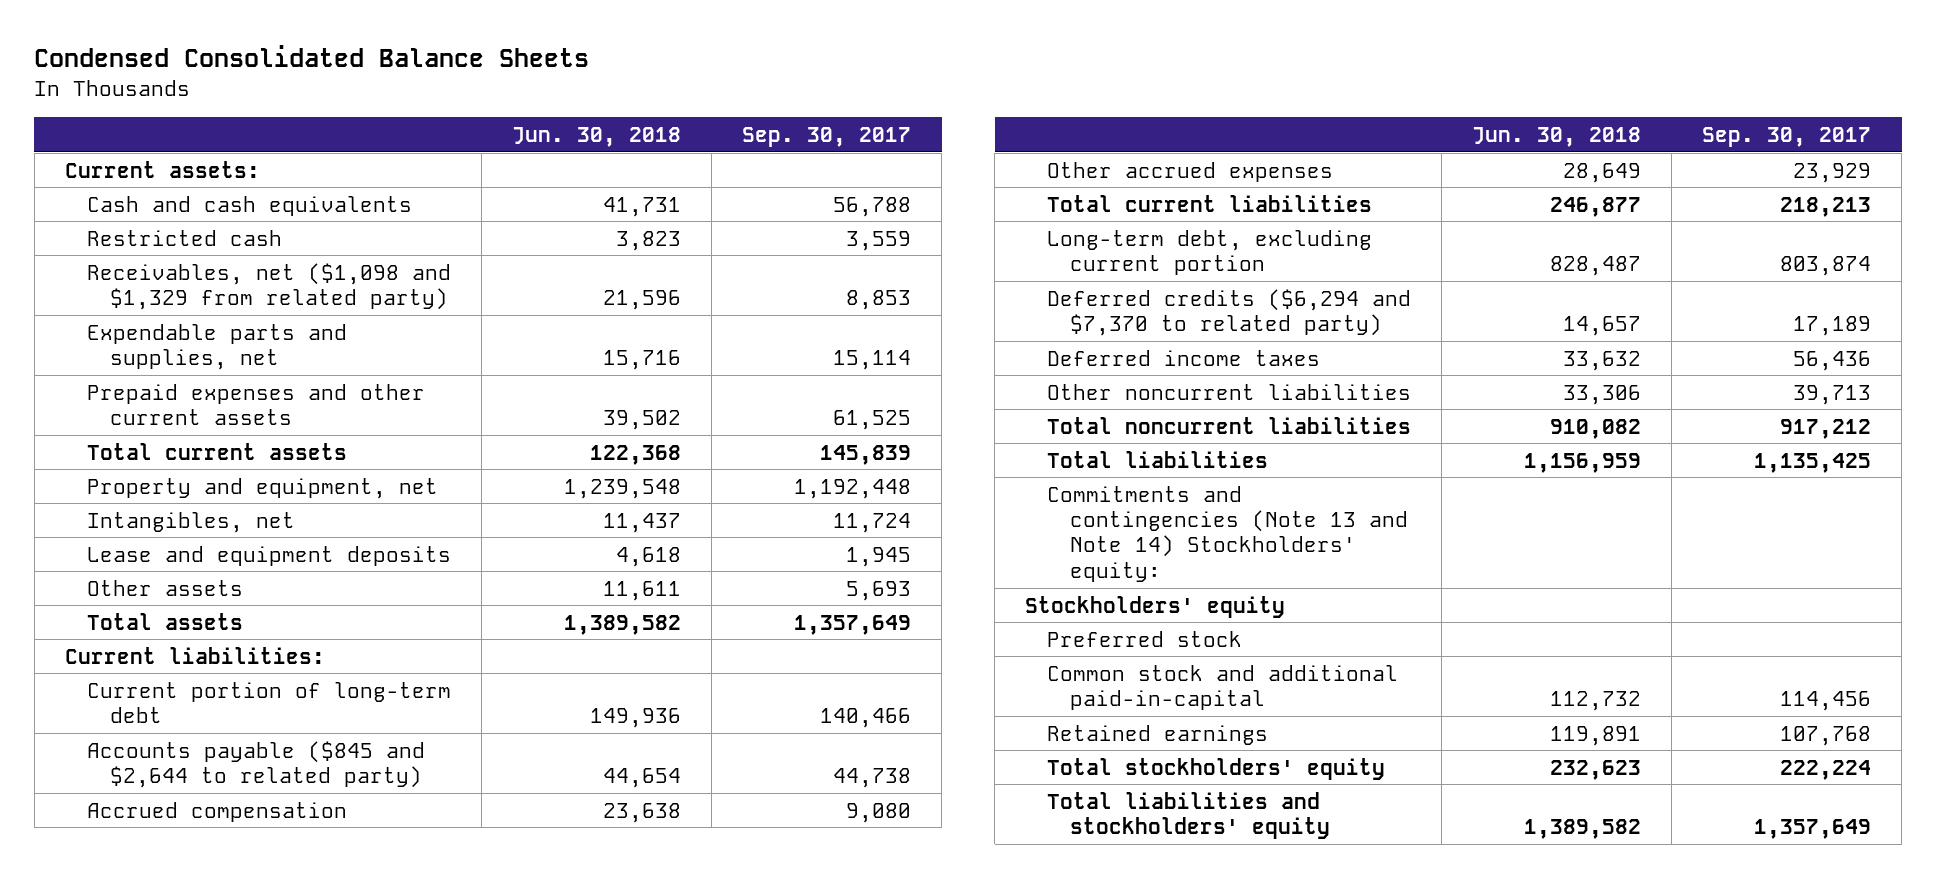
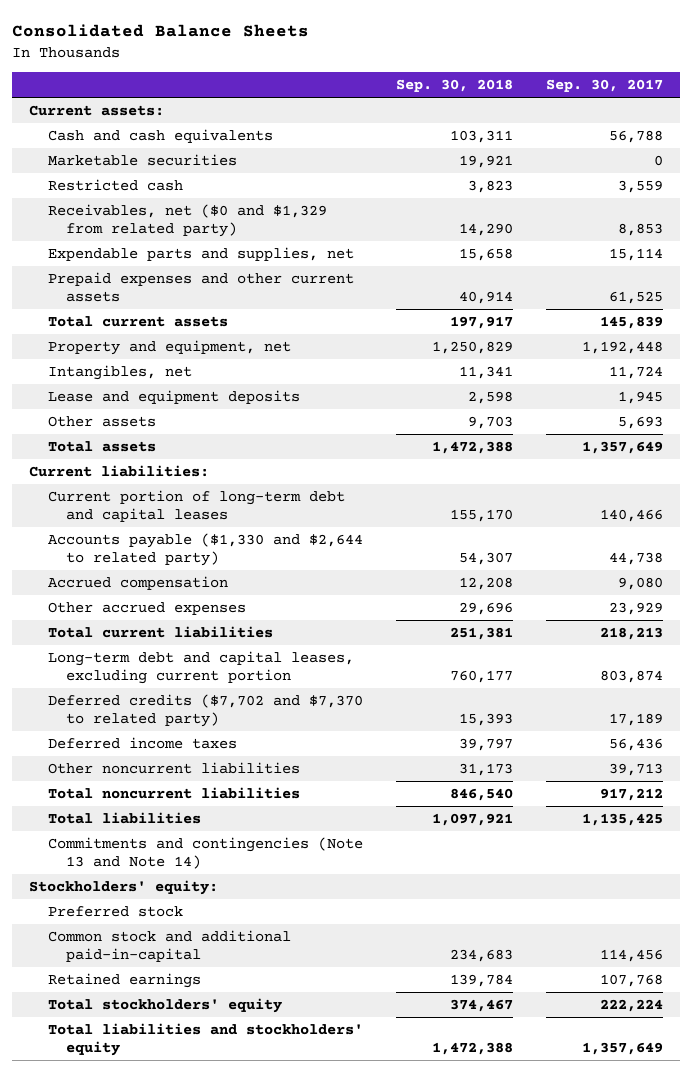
[34,45,590,68] Condensed Consolidated Balance Sheets -> [12,24,310,38] Consolidated Balance Sheets
[512,126,682,147] Jun. 30, 2018 -> none
none -> [396,79,514,93] Sep. 30, 2018
none -> [47,153,237,166] Marketable securities
[87,262,452,311] Receivables, net ($1,098 and $1,329 from related party) -> [47,203,327,238] Receivables, net ($0 and $1,329 from related party)
[87,681,452,724] Current portion of long-term debt -> [47,489,345,523] Current portion of long-term debt and capital leases
[87,740,426,789] Accounts payable ($845 and $2,644 to related party) -> [47,532,363,567] Accounts payable ($1,330 and $2,644 to related party)
[1047,229,1373,276] Long-term debt, excluding current portion -> [47,650,354,685] Long-term debt and capital leases, excluding current portion
[1047,288,1412,337] Deferred credits ($6,294 and $7,370 to related party) -> [47,693,363,728] Deferred credits ($7,702 and $7,370 to related party)
[1047,485,1408,582] Commitments and contingencies (Note 13 and Note 14) Stockholders' equity: -> [47,836,363,870] Commitments and contingencies (Note 13 and Note 14)
[1025,595,1286,618] Stockholders' equity -> [29,879,219,895] Stockholders' equity:

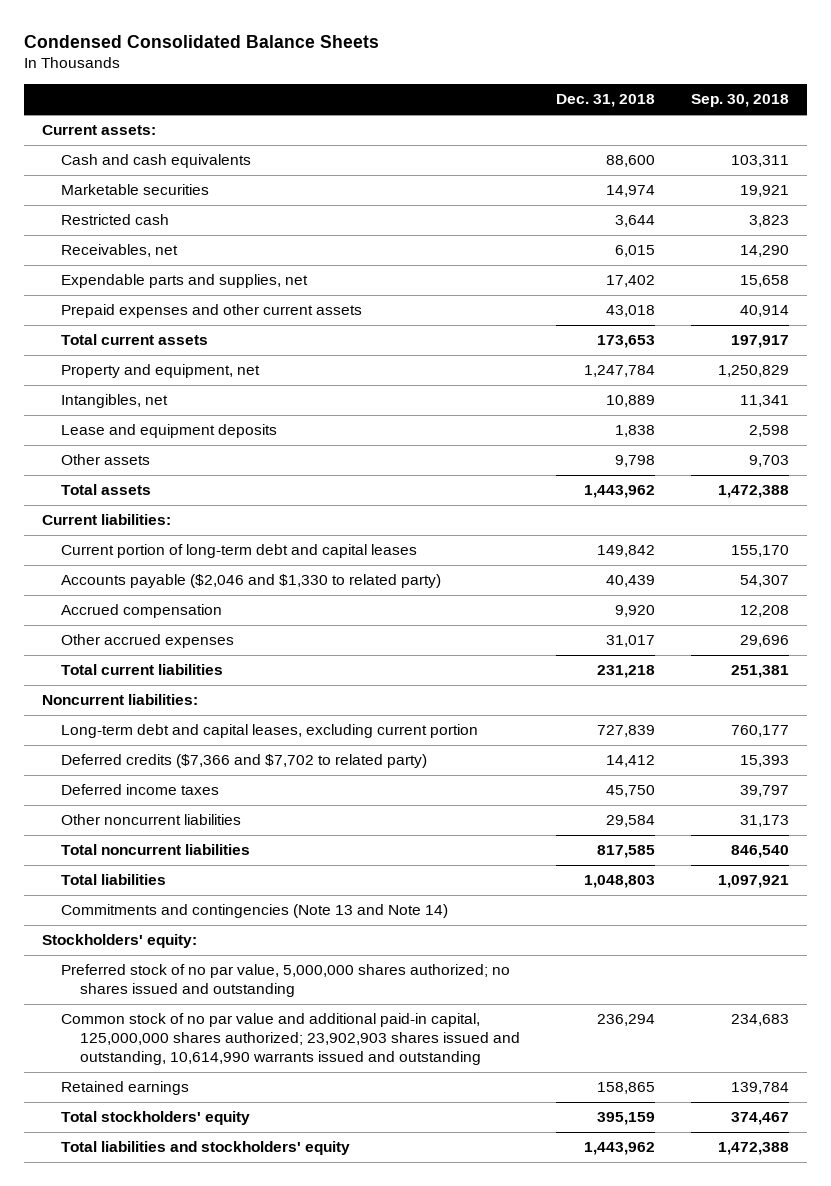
[12,24,310,38] Consolidated Balance Sheets -> [24,34,380,48] Condensed Consolidated Balance Sheets
[546,79,664,93] Sep. 30, 2017 -> none
none -> [556,94,656,108] Dec. 31, 2018
[47,203,327,238] Receivables, net ($0 and $1,329 from related party) -> [61,244,179,258] Receivables, net
[47,532,363,567] Accounts payable ($1,330 and $2,644 to related party) -> [61,574,442,589] Accounts payable ($2,046 and $1,330 to related party)
none -> [41,694,198,706] Noncurrent liabilities:
[47,693,363,728] Deferred credits ($7,702 and $7,370 to related party) -> [61,754,428,769] Deferred credits ($7,366 and $7,702 to related party)
[47,905,183,917] Preferred stock -> [61,964,511,998] Preferred stock of no par value, 5,000,000 shares authorized; no shares issued and outstanding
[47,929,291,963] Common stock and additional paid-in-capital -> [61,1013,521,1065] Common stock of no par value and additional paid-in capital, 125,000,000 shares authorized; 23,902,903 shares issued and outstanding, 10,614,990 warrants issued and outstanding

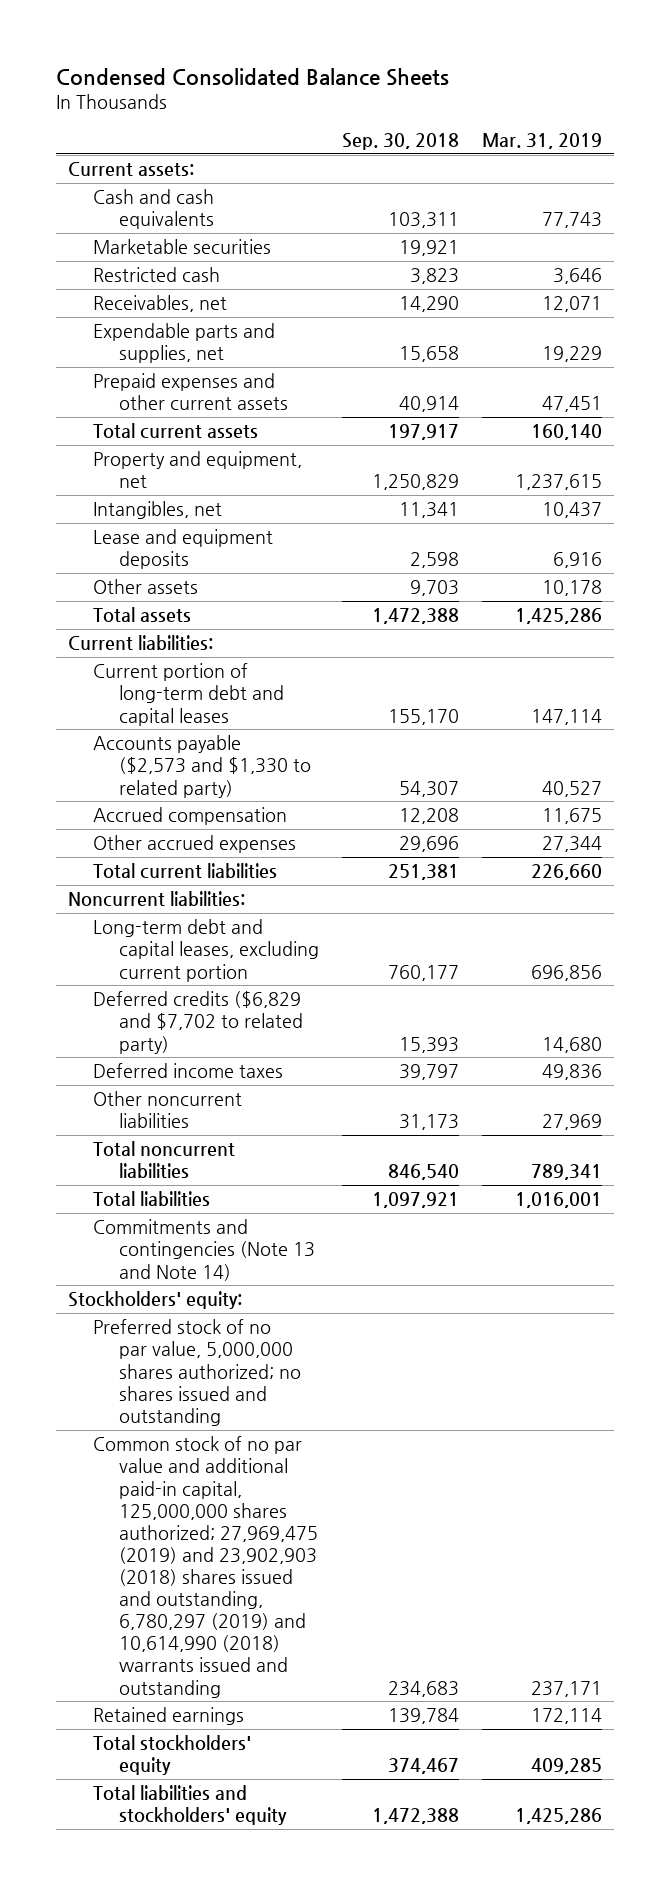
[556,94,656,108] Dec. 31, 2018 -> none
none -> [482,132,603,149] Mar. 31, 2019
[61,574,442,589] Accounts payable ($2,046 and $1,330 to related party) -> [93,735,312,798] Accounts payable ($2,573 and $1,330 to related party)
[61,754,428,769] Deferred credits ($7,366 and $7,702 to related party) -> [93,991,304,1054] Deferred credits ($6,829 and $7,702 to related party)
[61,1013,521,1065] Common stock of no par value and additional paid-in capital, 125,000,000 shares authorized; 23,902,903 shares issued and outstanding, 10,614,990 warrants issued and outstanding -> [93,1436,319,1698] Common stock of no par value and additional paid-in capital, 125,000,000 shares authorized; 27,969,475 (2019) and 23,902,903 (2018) shares issued and outstanding, 6,780,297 (2019) and 10,614,990 (2018) warrants issued and outstanding

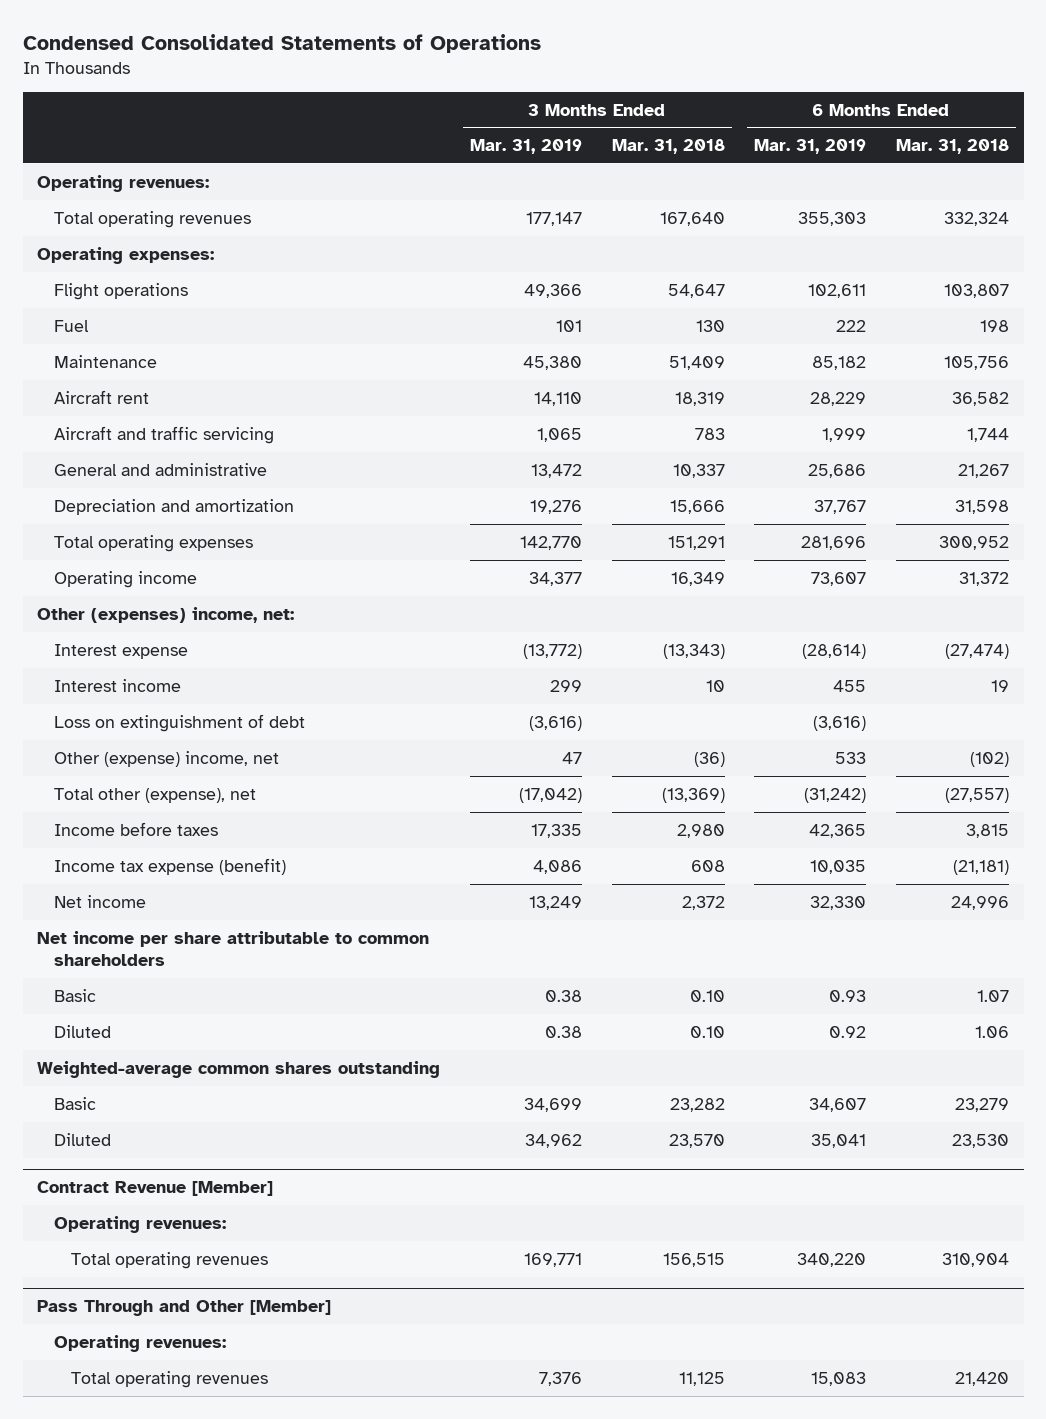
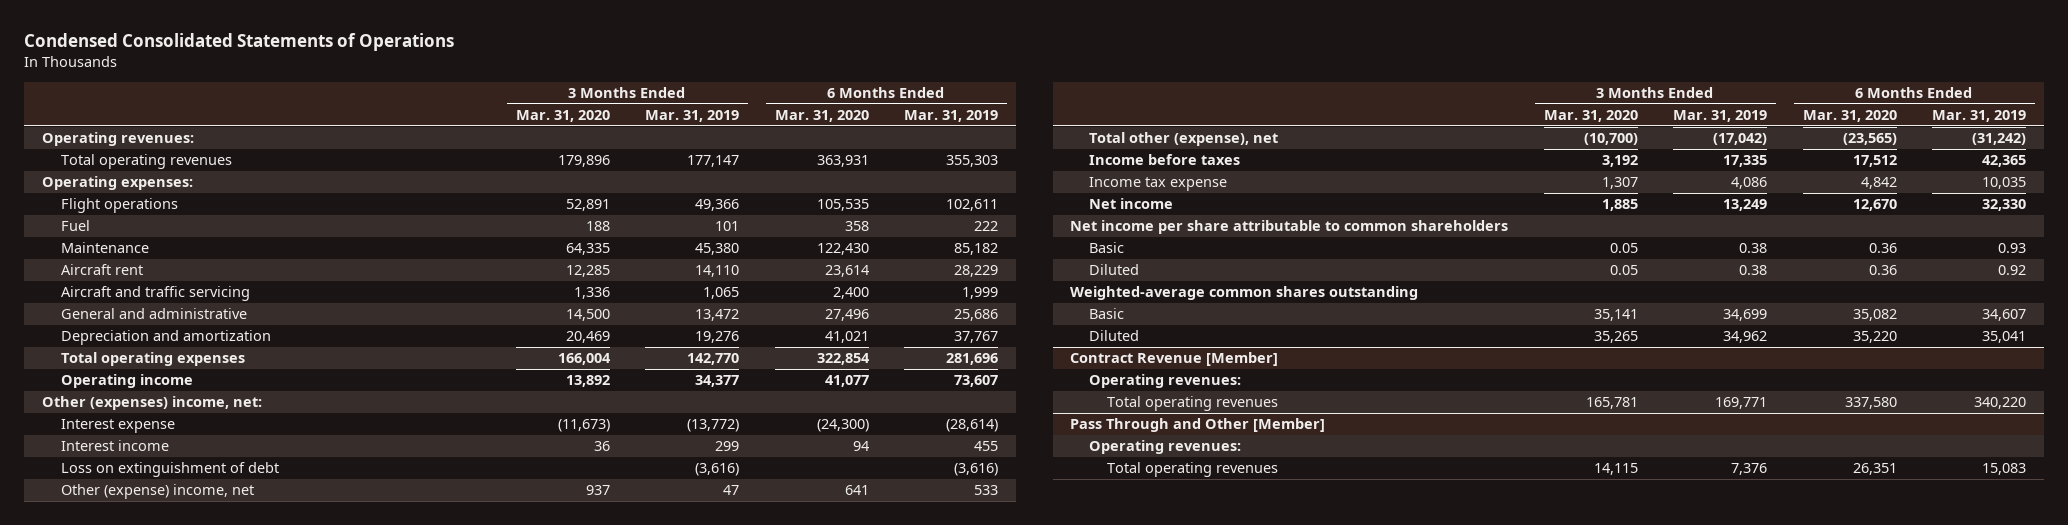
[611,139,725,155] Mar. 31, 2018 -> none
[895,139,1009,155] Mar. 31, 2018 -> none
none -> [515,109,610,122] Mar. 31, 2020
none -> [774,109,869,122] Mar. 31, 2020
[54,857,287,875] Income tax expense (benefit) -> [1088,177,1227,192] Income tax expense

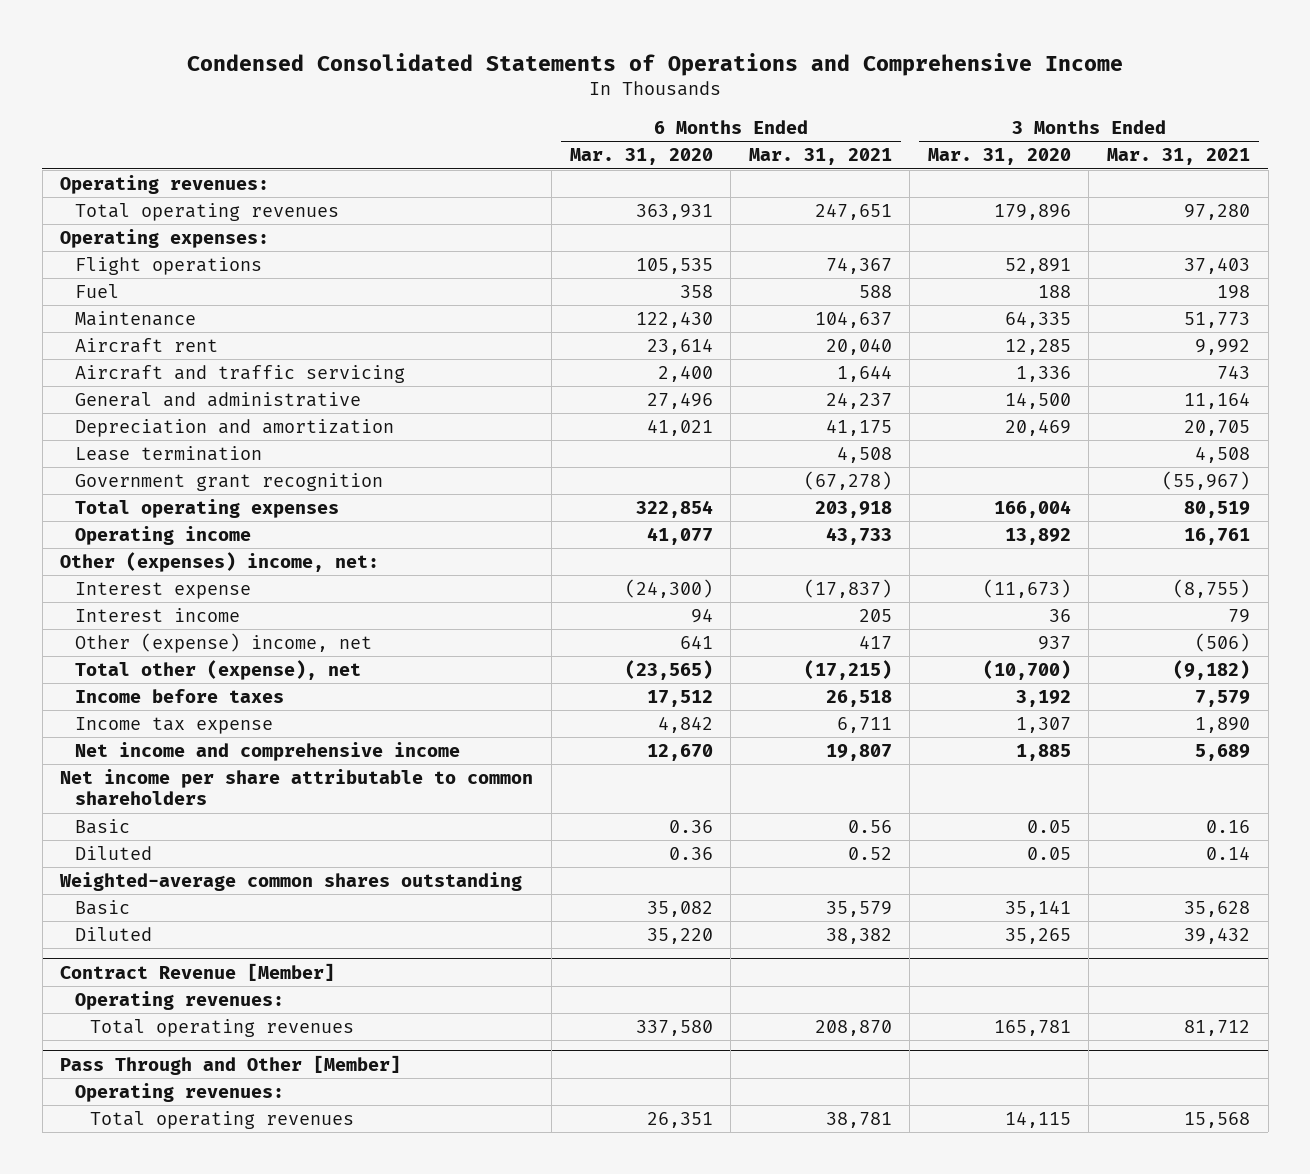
[24,33,455,52] Condensed Consolidated Statements of Operations -> [187,52,1124,76] Condensed Consolidated Statements of Operations and Comprehensive Income
[645,109,740,122] Mar. 31, 2019 -> none
[903,109,998,122] Mar. 31, 2019 -> none
none -> [748,148,892,166] Mar. 31, 2021
none -> [1106,148,1250,166] Mar. 31, 2021
none -> [75,446,263,462] Lease termination
none -> [75,473,384,492] Government grant recognition
[60,462,279,478] Loss on extinguishment of debt -> none
[1088,198,1173,210] Net income -> [75,742,461,762] Net income and comprehensive income

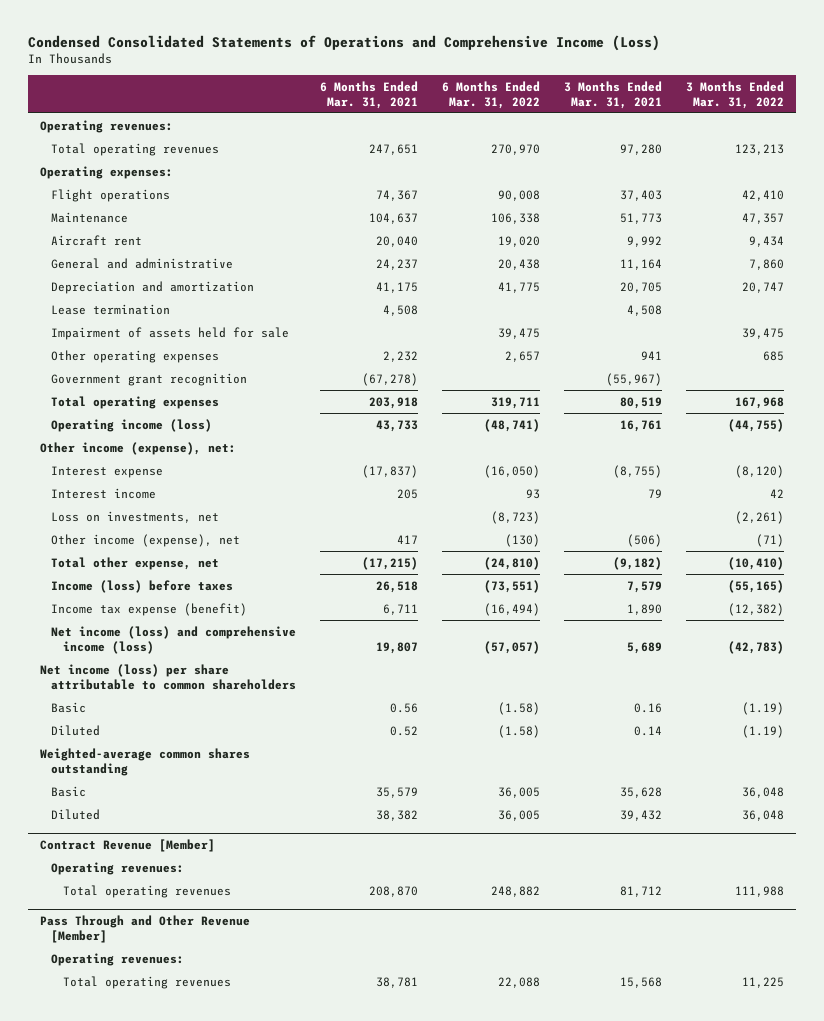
[187,52,1124,76] Condensed Consolidated Statements of Operations and Comprehensive Income -> [28,34,661,51] Condensed Consolidated Statements of Operations and Comprehensive Income (Loss)
[569,148,713,166] Mar. 31, 2020 -> none
[927,148,1071,166] Mar. 31, 2020 -> none
none -> [442,80,541,109] 6 Months Ended Mar. 31, 2022
none -> [685,80,784,109] 3 Months Ended Mar. 31, 2022
[75,284,120,299] Fuel -> none
[75,365,406,384] Aircraft and traffic servicing -> none
none -> [51,326,290,340] Impairment of assets held for sale
none -> [51,349,220,363] Other operating expenses
[75,526,252,546] Operating income -> [51,418,213,432] Operating income (loss)
[60,552,380,573] Other (expenses) income, net: -> [40,441,237,455] Other income (expense), net:
none -> [51,510,220,523] Loss on investments, net
[75,633,373,654] Other (expense) income, net -> [51,533,241,547] Other income (expense), net
[75,660,362,681] Total other (expense), net -> [51,556,220,570] Total other expense, net
[75,689,285,704] Income before taxes -> [51,579,234,593] Income (loss) before taxes
[75,717,274,735] Income tax expense -> [51,602,248,616] Income tax expense (benefit)
[75,742,461,762] Net income and comprehensive income -> [51,625,297,654] Net income (loss) and comprehensive income (loss)
[60,769,534,806] Net income per share attributable to common shareholders -> [40,663,297,690] Net income (loss) per share attributable to common shareholders
[60,1054,402,1075] Pass Through and Other [Member] -> [40,915,251,944] Pass Through and Other Revenue [Member]

